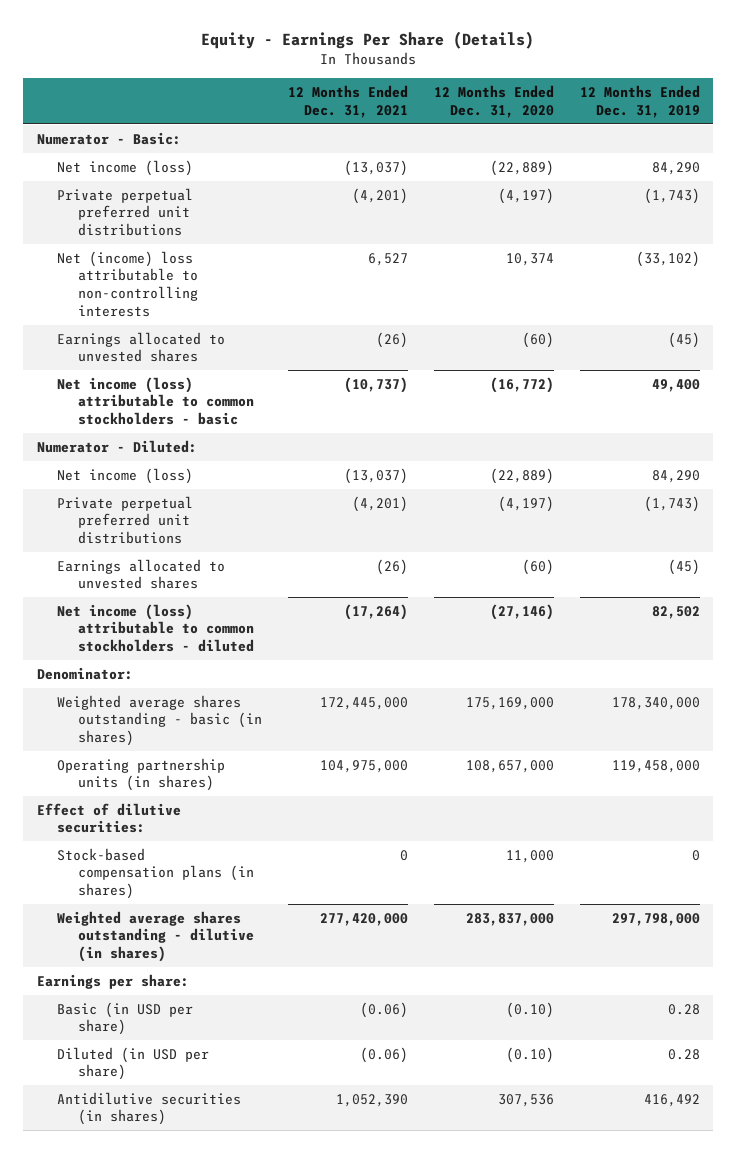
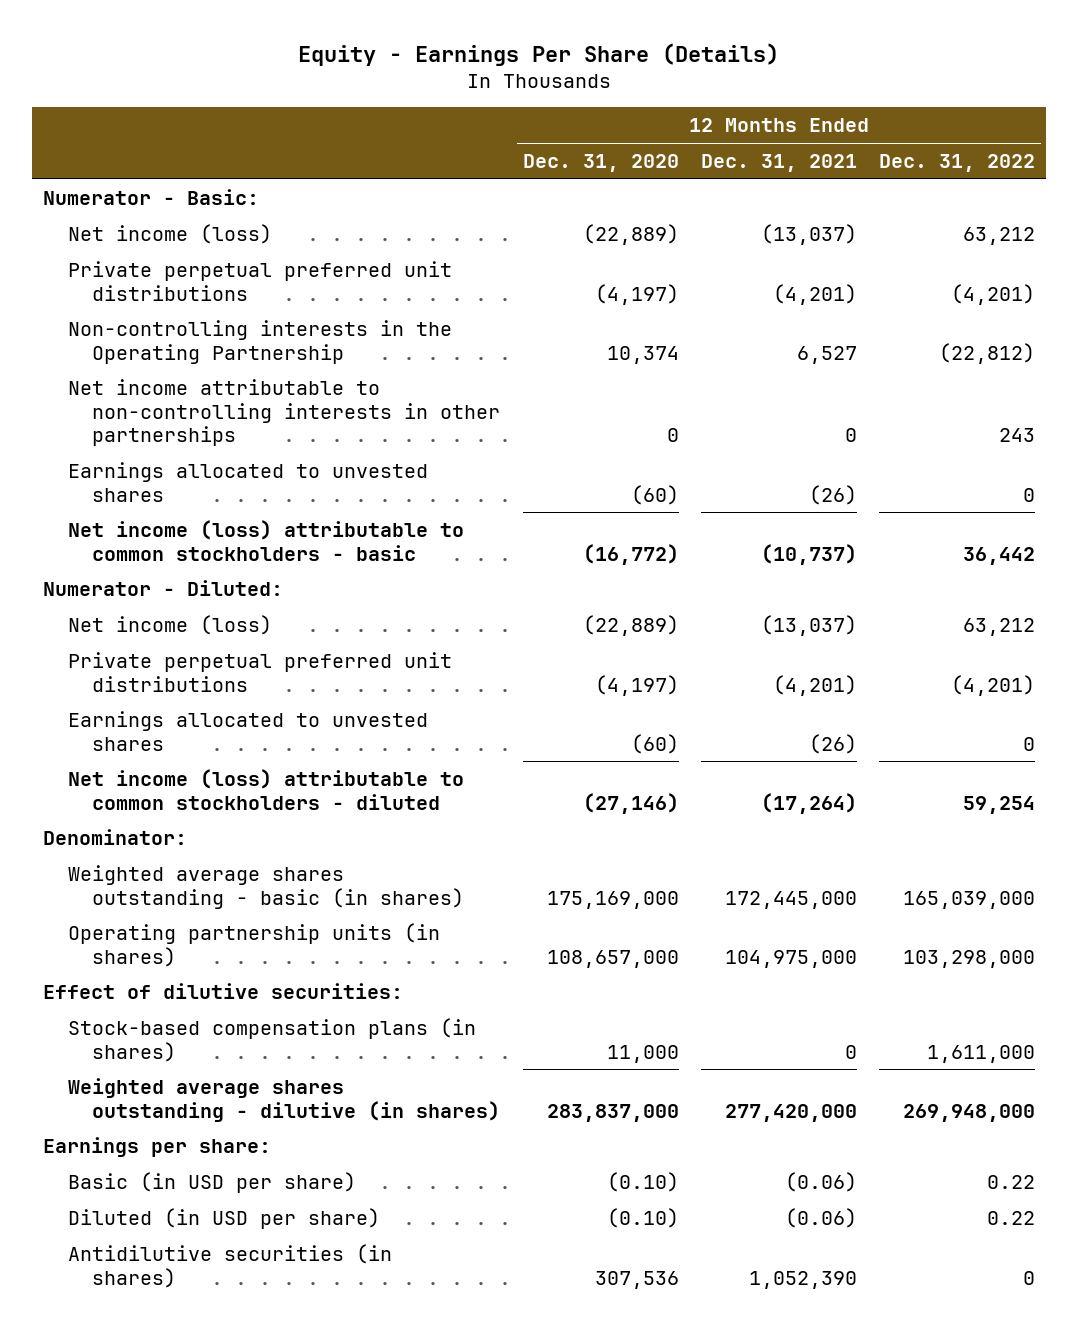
[580,84,701,118] 12 Months Ended Dec. 31, 2019 -> none
none -> [879,154,1036,173] Dec. 31, 2022
[57,250,198,317] Net (income) loss attributable to non-controlling interests -> [67,319,452,364] Non-controlling interests in the Operating Partnership
none -> [67,378,501,447] Net income attributable to non-controlling interests in other partnerships

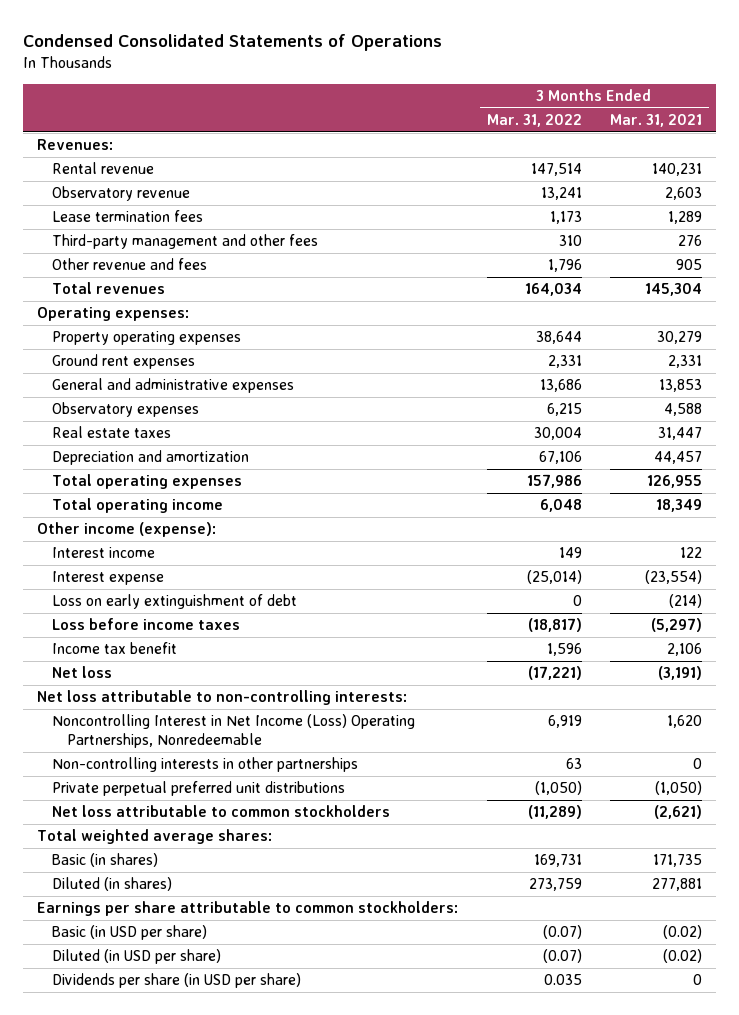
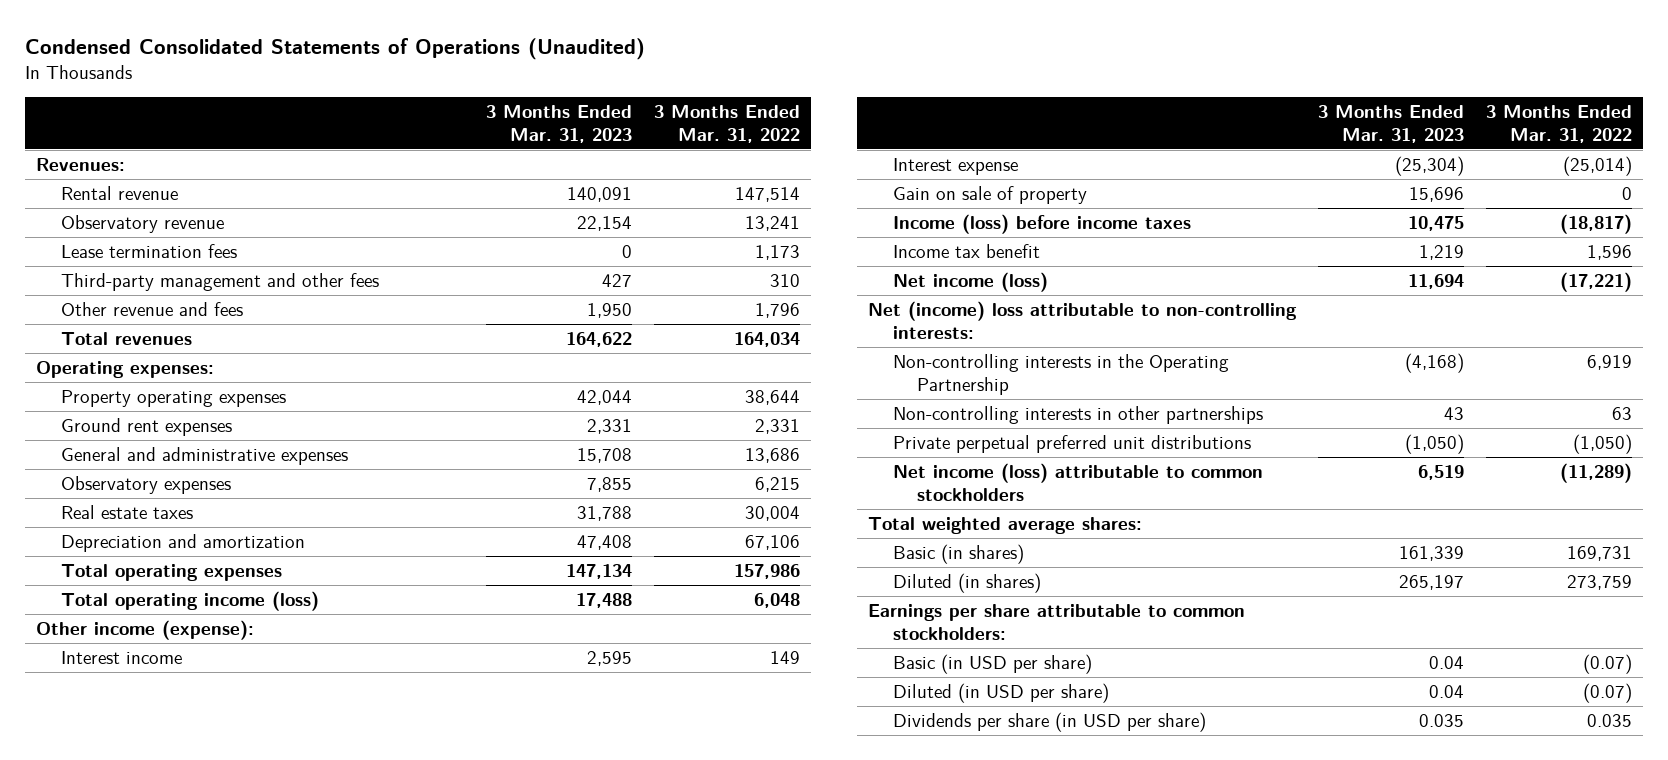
[23,34,443,52] Condensed Consolidated Statements of Operations -> [25,38,646,61] Condensed Consolidated Statements of Operations (Unaudited)
[610,114,703,128] Mar. 31, 2021 -> none
none -> [486,105,633,143] 3 Months Ended Mar. 31, 2023
[51,498,223,514] Total operating income -> [61,590,320,611] Total operating income (loss)
[51,594,297,610] Loss on early extinguishment of debt -> none
none -> [892,185,1087,204] Gain on sale of property
[51,618,240,631] Loss before income taxes -> [892,213,1191,234] Income (loss) before income taxes
[51,666,112,679] Net loss -> [892,271,1048,292] Net income (loss)
[37,690,408,706] Net loss attributable to non-controlling interests: -> [868,300,1298,339] Net (income) loss attributable to non-controlling interests:
[51,714,415,749] Noncontrolling Interest in Net Income (Loss) Operating Partnerships, Nonredeemable -> [892,353,1229,395] Non-controlling interests in the Operating Partnership
[51,805,390,818] Net loss attributable to common stockholders -> [892,462,1263,501] Net income (loss) attributable to common stockholders

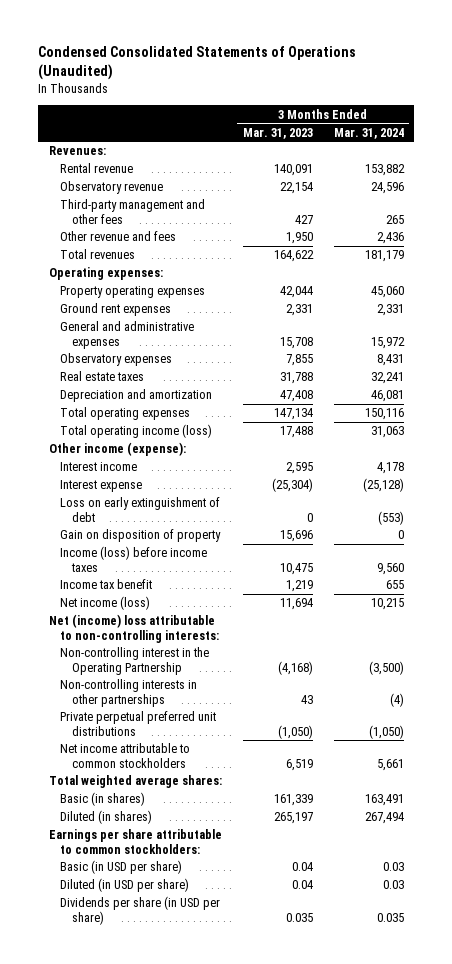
[654,105,801,143] 3 Months Ended Mar. 31, 2022 -> none
none -> [333,127,404,139] Mar. 31, 2024
[61,243,238,258] Lease termination fees -> none
none -> [60,497,221,522] Loss on early extinguishment of debt
[892,185,1087,204] Gain on sale of property -> [60,529,222,543] Gain on disposition of property
[892,353,1229,395] Non-controlling interests in the Operating Partnership -> [60,647,210,675] Non-controlling interest in the Operating Partnership
[892,462,1263,501] Net income (loss) attributable to common stockholders -> [60,743,191,768] Net income attributable to common stockholders

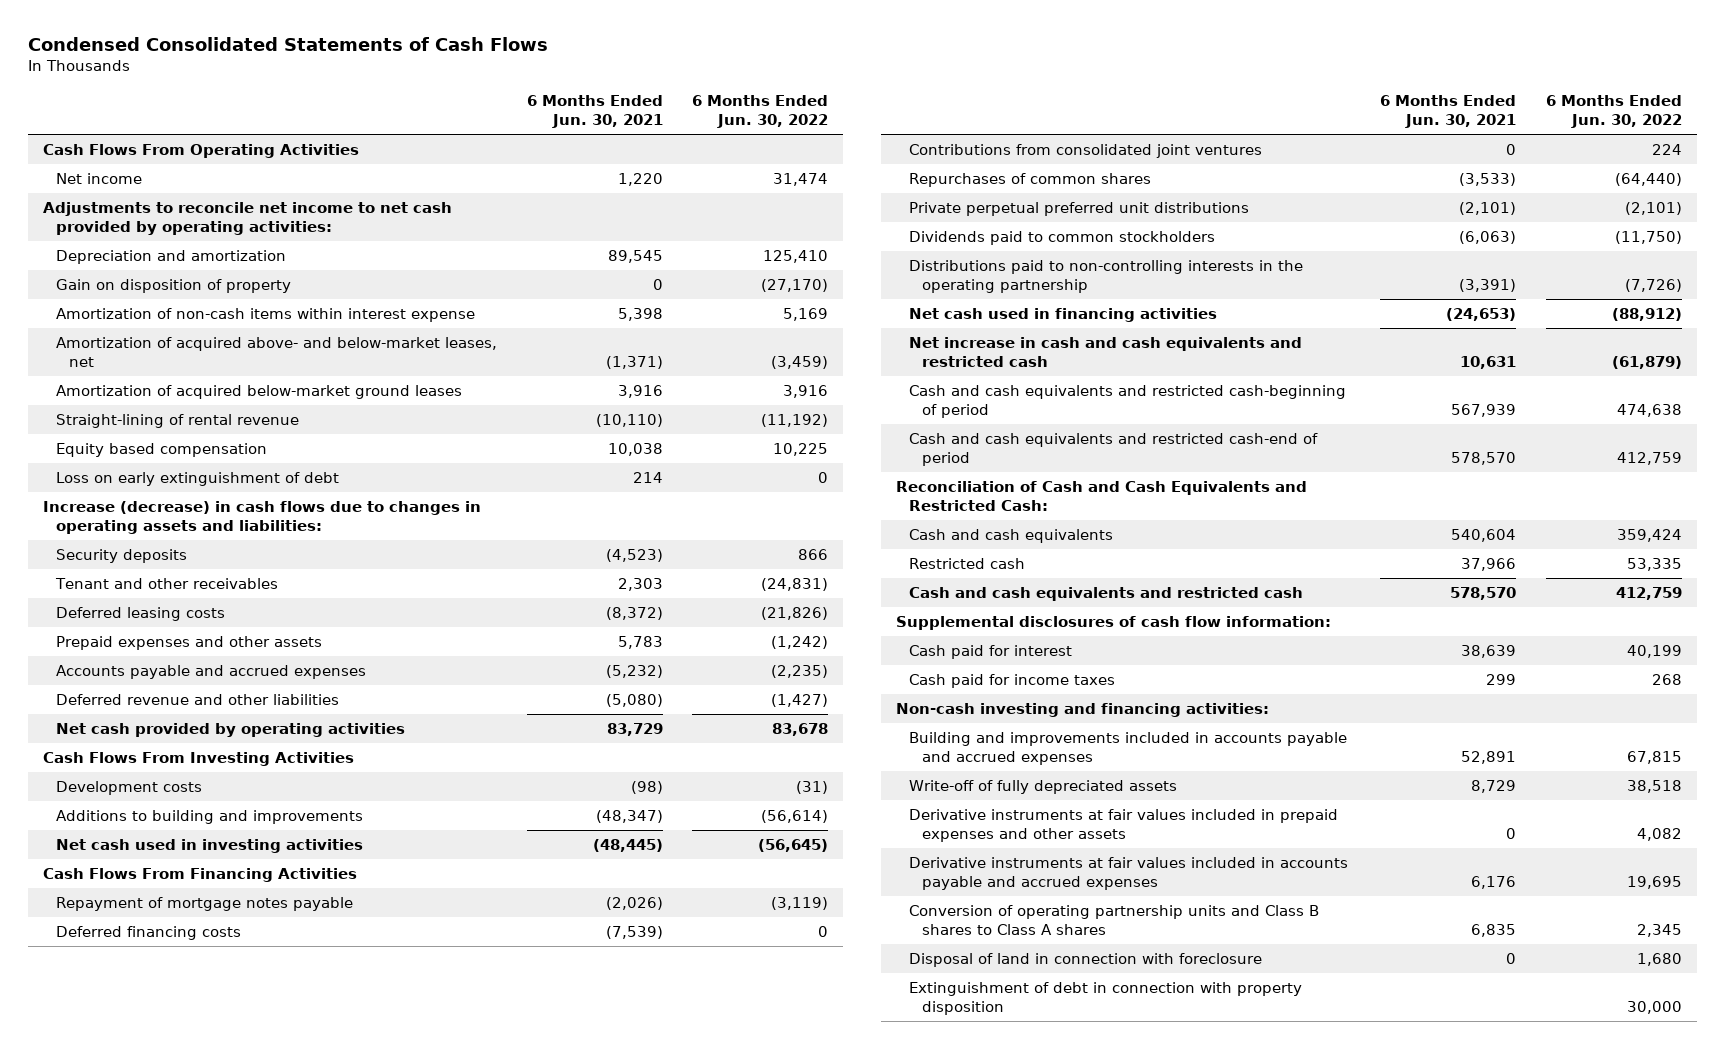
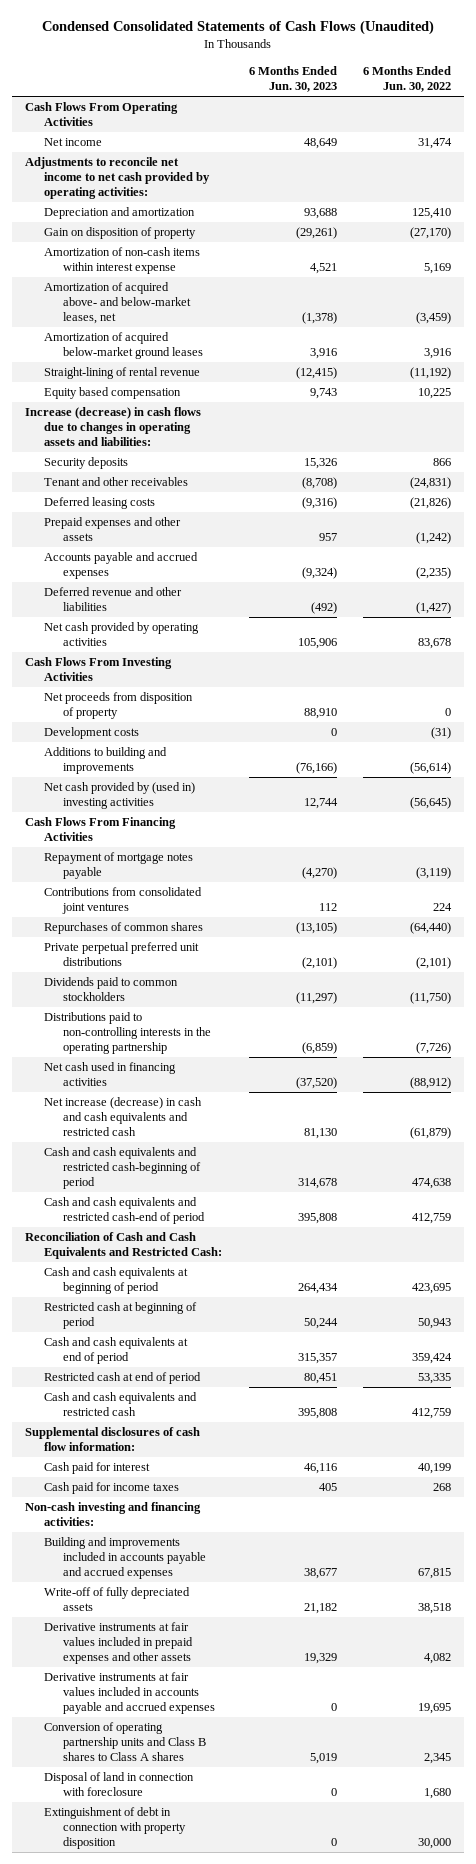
[27,36,548,51] Condensed Consolidated Statements of Cash Flows -> [41,20,434,36] Condensed Consolidated Statements of Cash Flows (Unaudited)
[526,95,663,129] 6 Months Ended Jun. 30, 2021 -> none
none -> [248,66,337,92] 6 Months Ended Jun. 30, 2023
[55,471,339,486] Loss on early extinguishment of debt -> none
none -> [44,692,194,719] Net proceeds from disposition of property
[55,838,363,853] Net cash used in investing activities -> [44,782,196,809] Net cash provided by (used in) investing activities
[55,925,241,940] Deferred financing costs -> none
[908,336,1302,367] Net increase in cash and cash equivalents and restricted cash -> [44,1097,203,1136] Net increase (decrease) in cash and cash equivalents and restricted cash
[908,528,1113,543] Cash and cash equivalents -> [44,1267,189,1294] Cash and cash equivalents at beginning of period
[1616,528,1682,542] 359,424 -> [411,1282,451,1294] 423,695
[908,557,1025,569] Restricted cash -> [44,1302,198,1329] Restricted cash at beginning of period
[1626,557,1682,571] 53,335 -> [417,1317,451,1329] 50,943
none -> [44,1337,189,1364] Cash and cash equivalents at end of period
none -> [44,1372,202,1385] Restricted cash at end of period

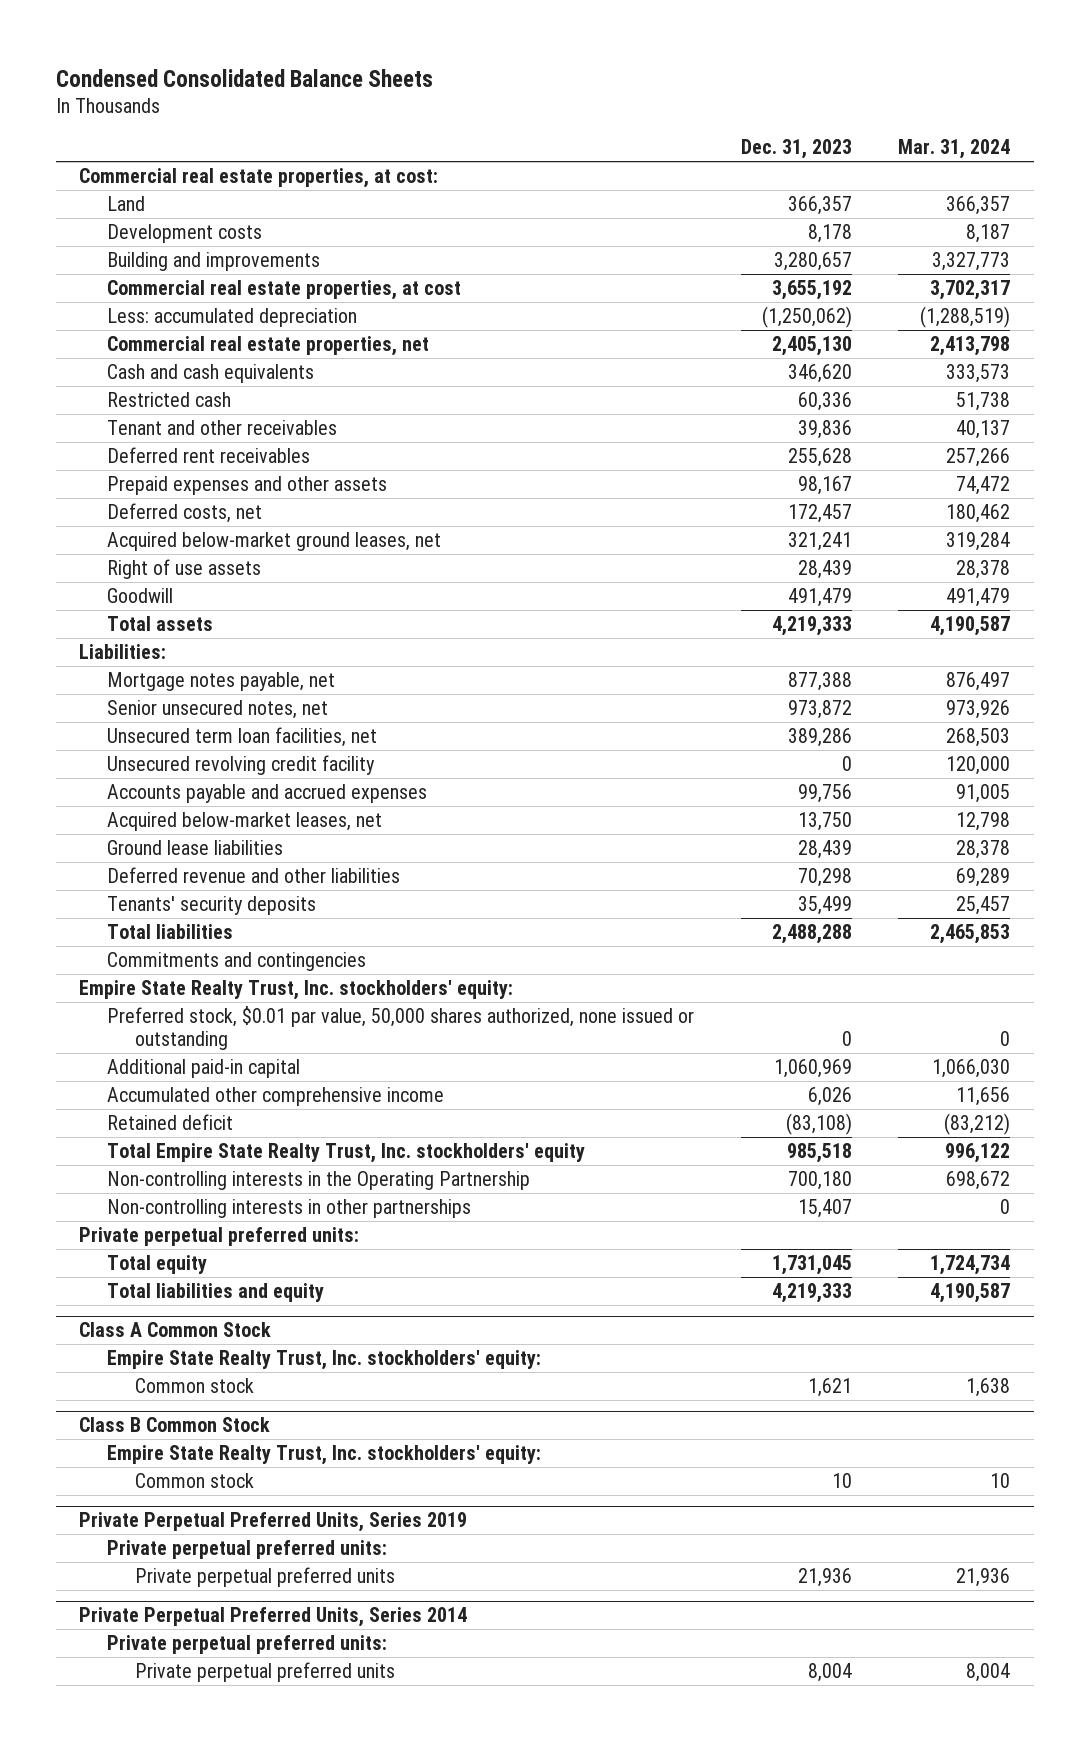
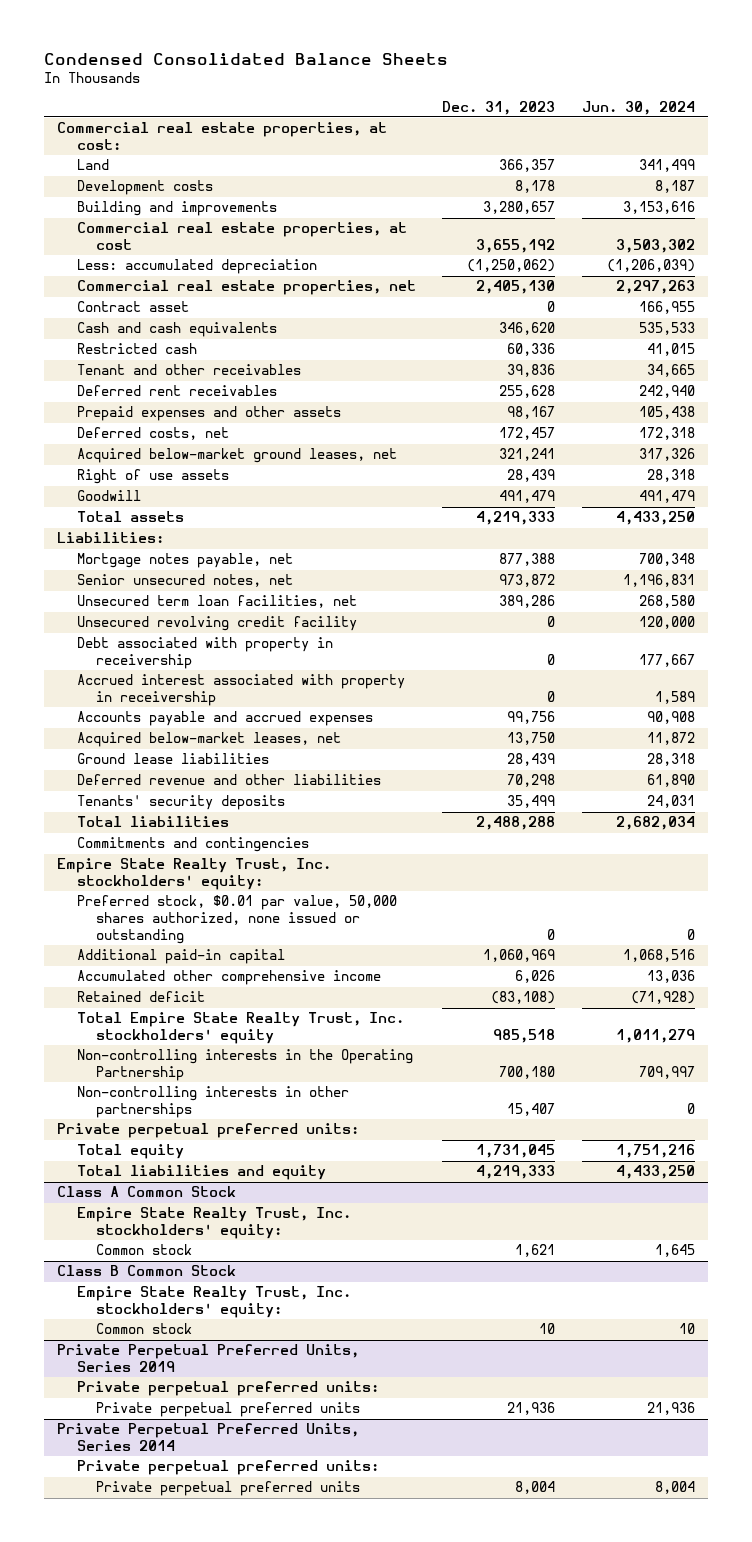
[898,139,1011,160] Mar. 31, 2024 -> none
none -> [581,100,695,115] Jun. 30, 2024
none -> [76,301,189,313] Contract asset
none -> [76,637,333,670] Debt associated with property in receivership
none -> [76,674,405,707] Accrued interest associated with property in receivership

